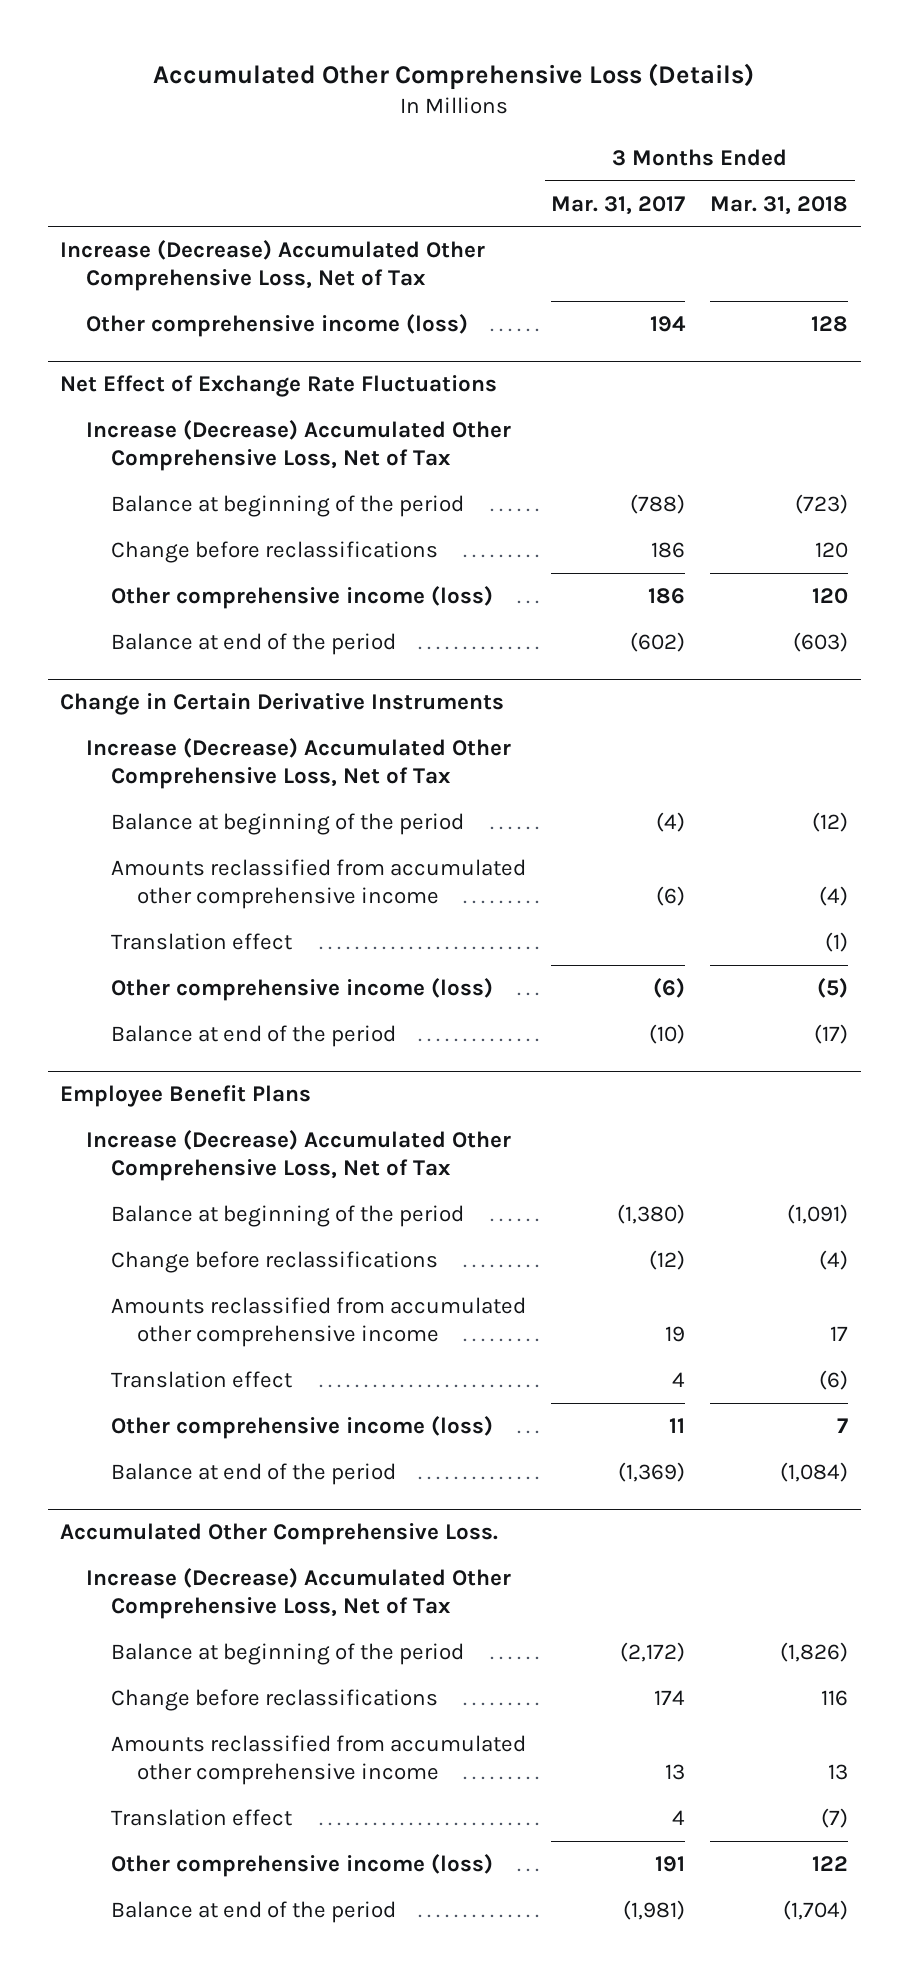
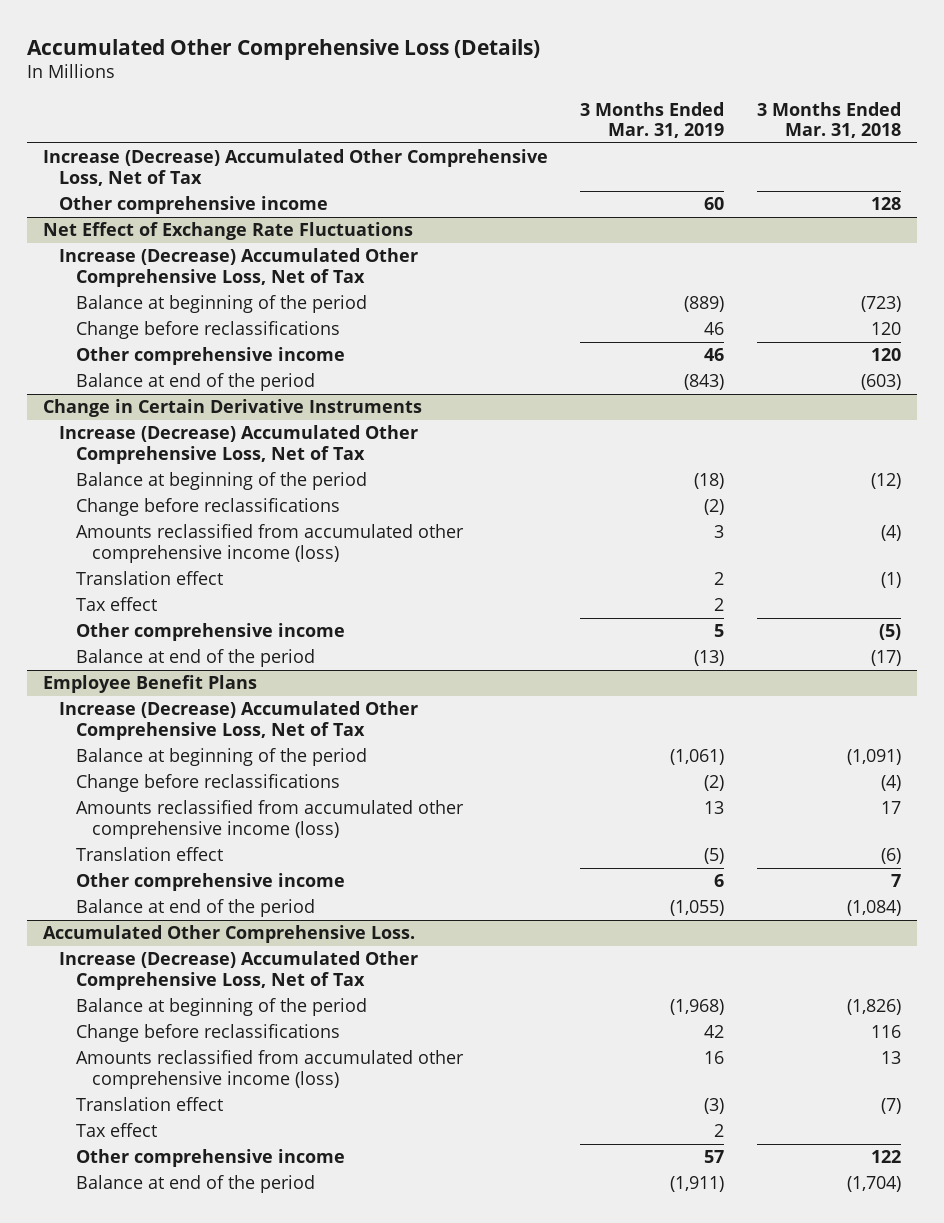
[551,195,686,215] Mar. 31, 2017 -> none
none -> [580,101,725,139] 3 Months Ended Mar. 31, 2019
[85,313,468,337] Other comprehensive income (loss) -> [59,196,329,215] Other comprehensive income
[111,585,494,609] Other comprehensive income (loss) -> [75,347,345,366] Other comprehensive income
none -> [75,498,340,517] Change before reclassifications
[111,858,527,910] Amounts reclassified from accumulated other comprehensive income -> [75,524,464,563] Amounts reclassified from accumulated other comprehensive income (loss)
none -> [75,597,157,612] Tax effect
[111,977,494,1001] Other comprehensive income (loss) -> [75,623,345,642] Other comprehensive income
[111,1296,527,1348] Amounts reclassified from accumulated other comprehensive income -> [75,800,464,839] Amounts reclassified from accumulated other comprehensive income (loss)
[111,1415,494,1439] Other comprehensive income (loss) -> [75,873,345,892] Other comprehensive income
[111,1734,527,1786] Amounts reclassified from accumulated other comprehensive income -> [75,1050,464,1089] Amounts reclassified from accumulated other comprehensive income (loss)
none -> [75,1123,157,1138] Tax effect
[111,1853,494,1877] Other comprehensive income (loss) -> [75,1149,345,1168] Other comprehensive income

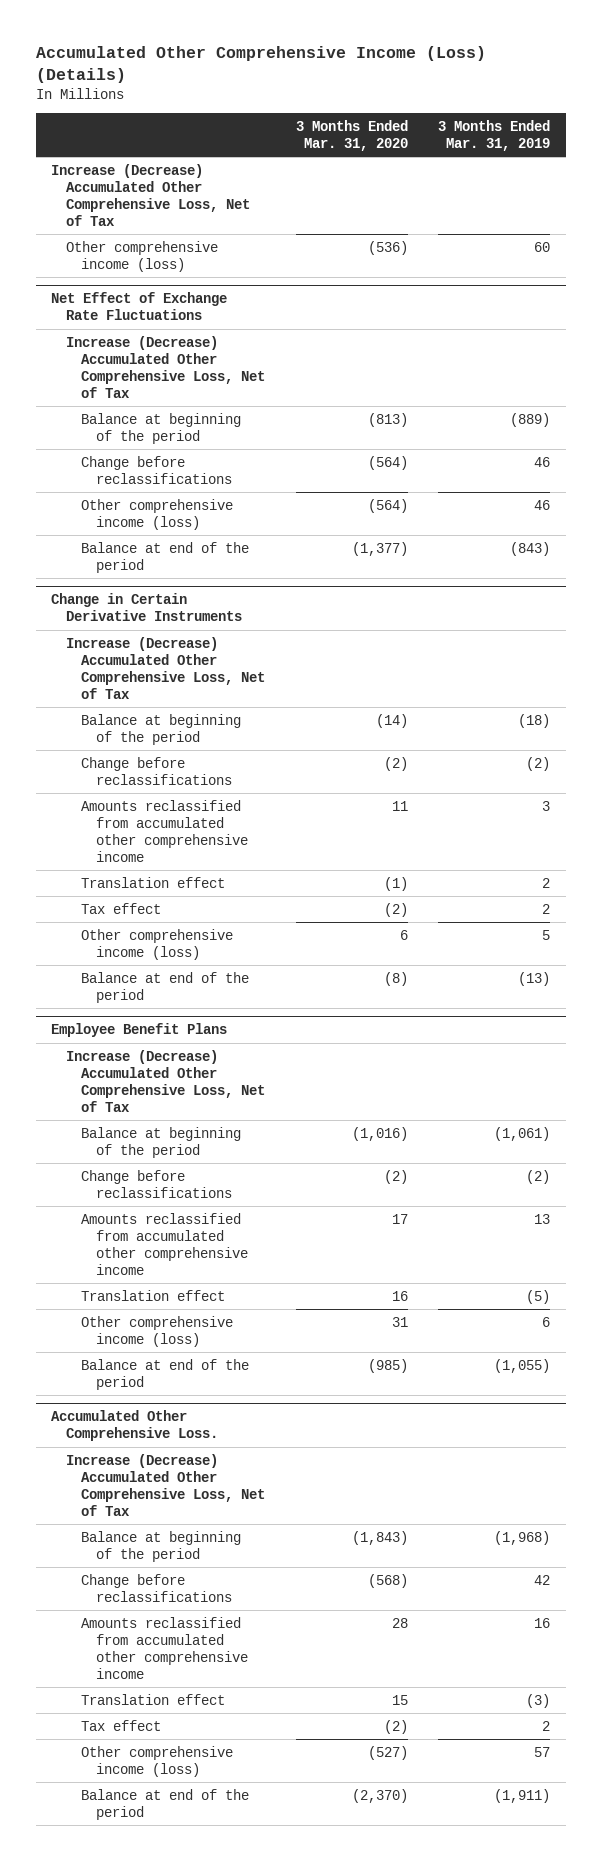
[27,38,541,60] Accumulated Other Comprehensive Loss (Details) -> [35,45,486,83] Accumulated Other Comprehensive Income (Loss) (Details)
[756,101,901,139] 3 Months Ended Mar. 31, 2018 -> none
none -> [295,119,408,151] 3 Months Ended Mar. 31, 2020
[59,196,329,215] Other comprehensive income -> [66,240,219,272] Other comprehensive income (loss)
[75,347,345,366] Other comprehensive income -> [80,498,233,530] Other comprehensive income (loss)
[75,524,464,563] Amounts reclassified from accumulated other comprehensive income (loss) -> [80,799,248,862] Amounts reclassified from accumulated other comprehensive income
[75,623,345,642] Other comprehensive income -> [80,928,233,960] Other comprehensive income (loss)
[75,800,464,839] Amounts reclassified from accumulated other comprehensive income (loss) -> [80,1212,248,1275] Amounts reclassified from accumulated other comprehensive income
[75,873,345,892] Other comprehensive income -> [80,1315,233,1347] Other comprehensive income (loss)
[75,1050,464,1089] Amounts reclassified from accumulated other comprehensive income (loss) -> [80,1616,248,1679] Amounts reclassified from accumulated other comprehensive income
[75,1149,345,1168] Other comprehensive income -> [80,1745,233,1777] Other comprehensive income (loss)

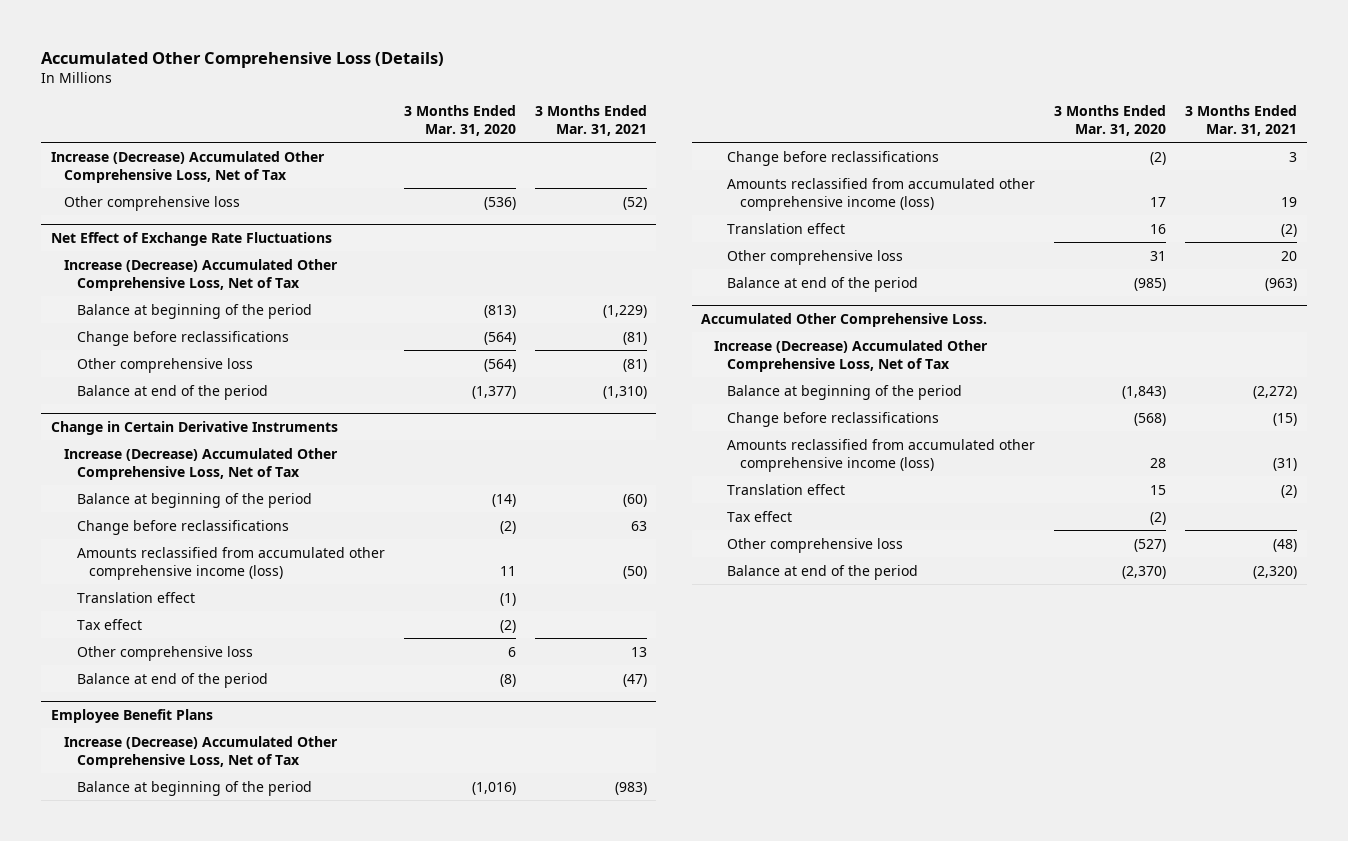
[35,45,486,83] Accumulated Other Comprehensive Income (Loss) (Details) -> [41,51,445,68] Accumulated Other Comprehensive Loss (Details)
[438,119,551,151] 3 Months Ended Mar. 31, 2019 -> none
none -> [534,104,647,136] 3 Months Ended Mar. 31, 2021
[66,240,219,272] Other comprehensive income (loss) -> [63,195,240,211] Other comprehensive loss
[80,498,233,530] Other comprehensive income (loss) -> [76,357,253,373] Other comprehensive loss
[80,799,248,862] Amounts reclassified from accumulated other comprehensive income -> [76,546,385,580] Amounts reclassified from accumulated other comprehensive income (loss)
[80,928,233,960] Other comprehensive income (loss) -> [76,645,253,661] Other comprehensive loss
[80,1212,248,1275] Amounts reclassified from accumulated other comprehensive income -> [726,177,1035,211] Amounts reclassified from accumulated other comprehensive income (loss)
[80,1315,233,1347] Other comprehensive income (loss) -> [726,249,903,265] Other comprehensive loss
[80,1616,248,1679] Amounts reclassified from accumulated other comprehensive income -> [726,438,1035,472] Amounts reclassified from accumulated other comprehensive income (loss)
[80,1745,233,1777] Other comprehensive income (loss) -> [726,537,903,553] Other comprehensive loss

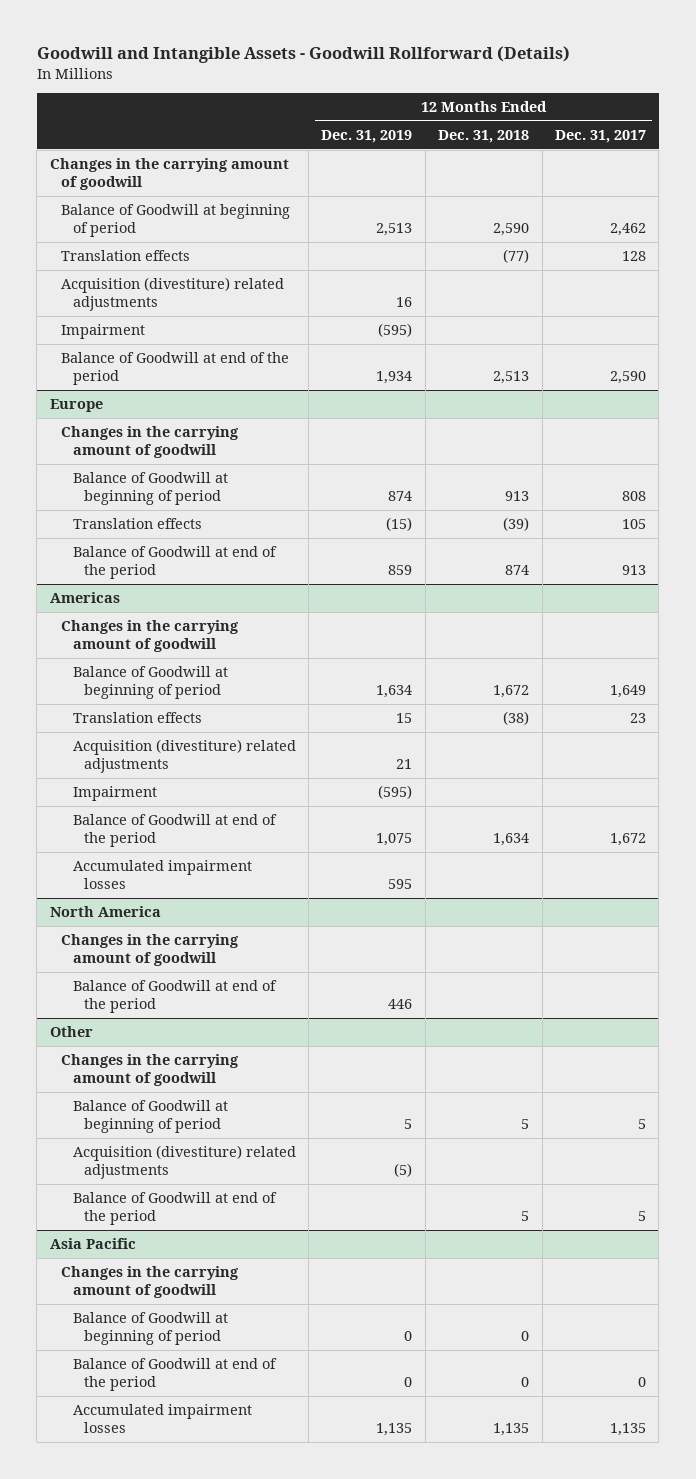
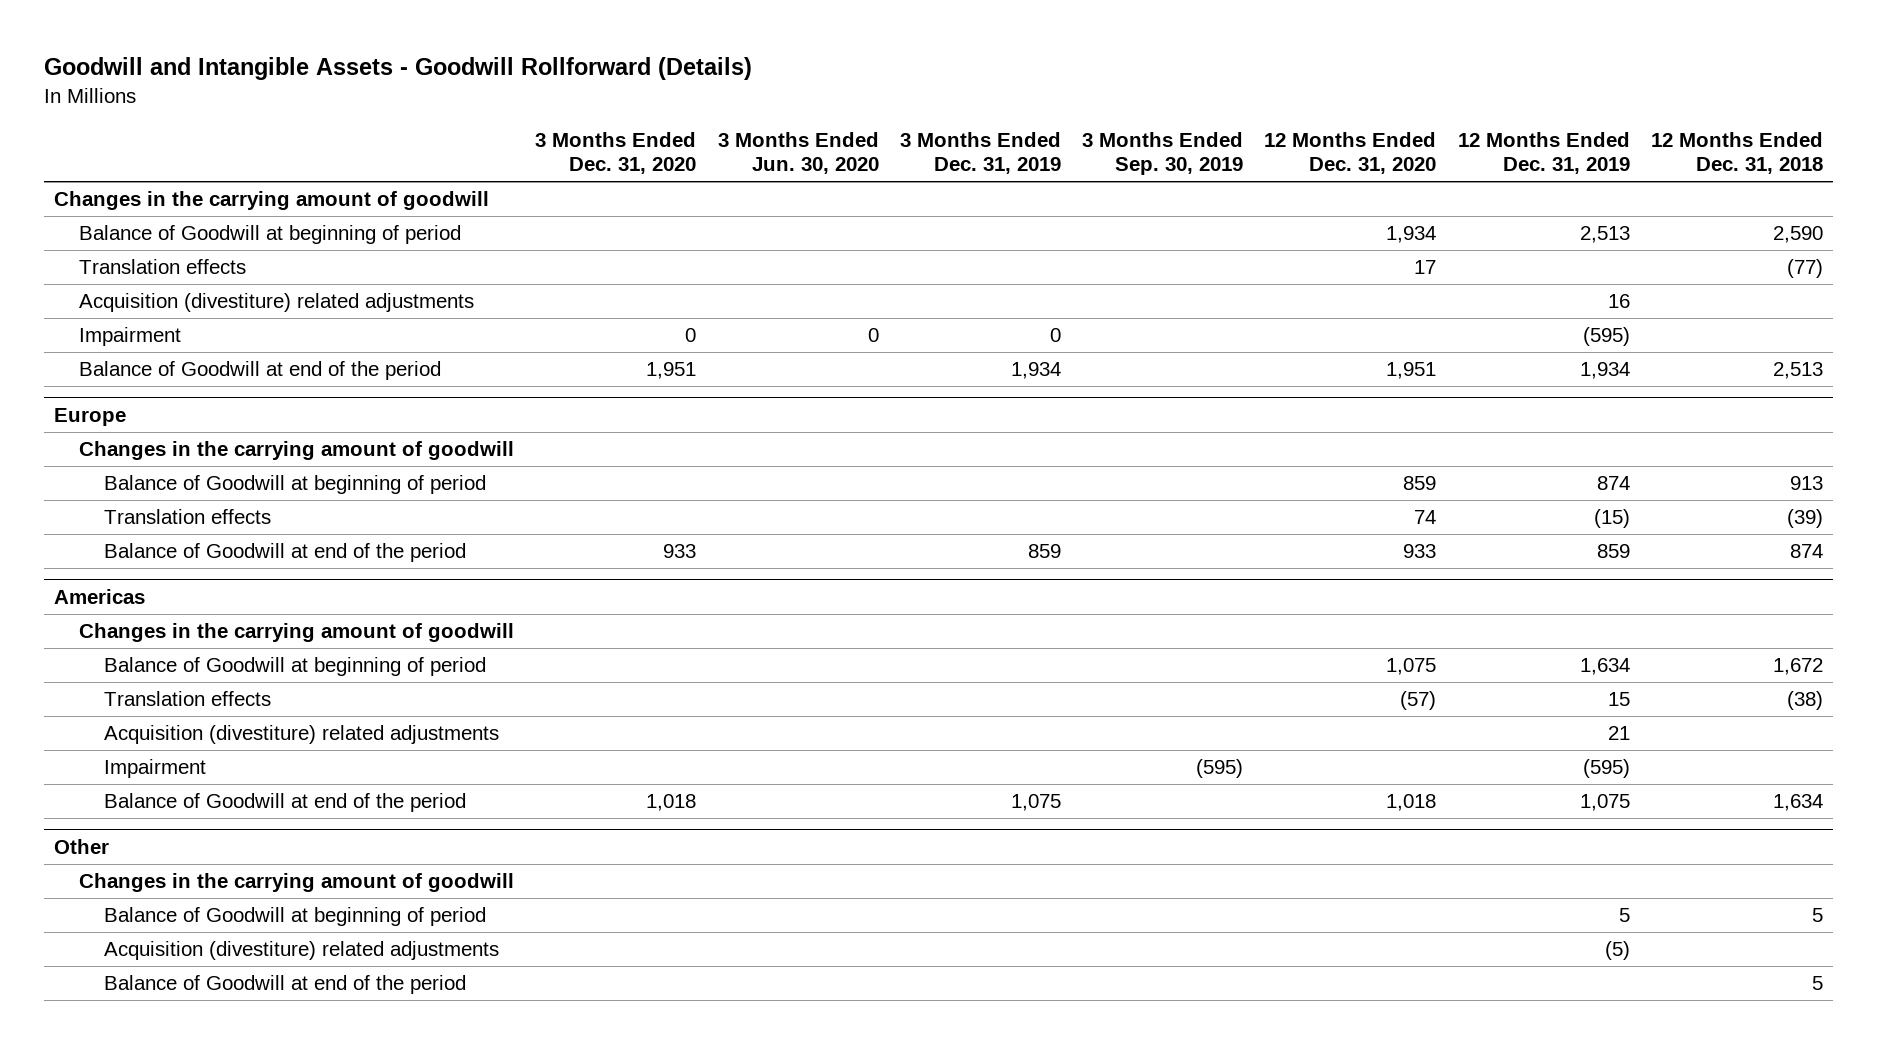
[554,130,646,144] Dec. 31, 2017 -> none
none -> [535,132,697,174] 3 Months Ended Dec. 31, 2020
none -> [717,132,879,174] 3 Months Ended Jun. 30, 2020
none -> [899,132,1061,174] 3 Months Ended Dec. 31, 2019
none -> [1082,132,1244,175] 3 Months Ended Sep. 30, 2019
none -> [1264,132,1437,174] 12 Months Ended Dec. 31, 2020
[72,860,252,889] Accumulated impairment losses -> none
[49,906,161,918] North America -> none
[61,934,240,966] Changes in the carrying amount of goodwill -> none
[72,980,277,1013] Balance of Goodwill at end of the period -> none
[49,1238,136,1250] Asia Pacific -> none
[61,1266,240,1298] Changes in the carrying amount of goodwill -> none
[72,1312,228,1345] Balance of Goodwill at beginning of period -> none
[72,1358,277,1391] Balance of Goodwill at end of the period -> none
[72,1404,252,1433] Accumulated impairment losses -> none

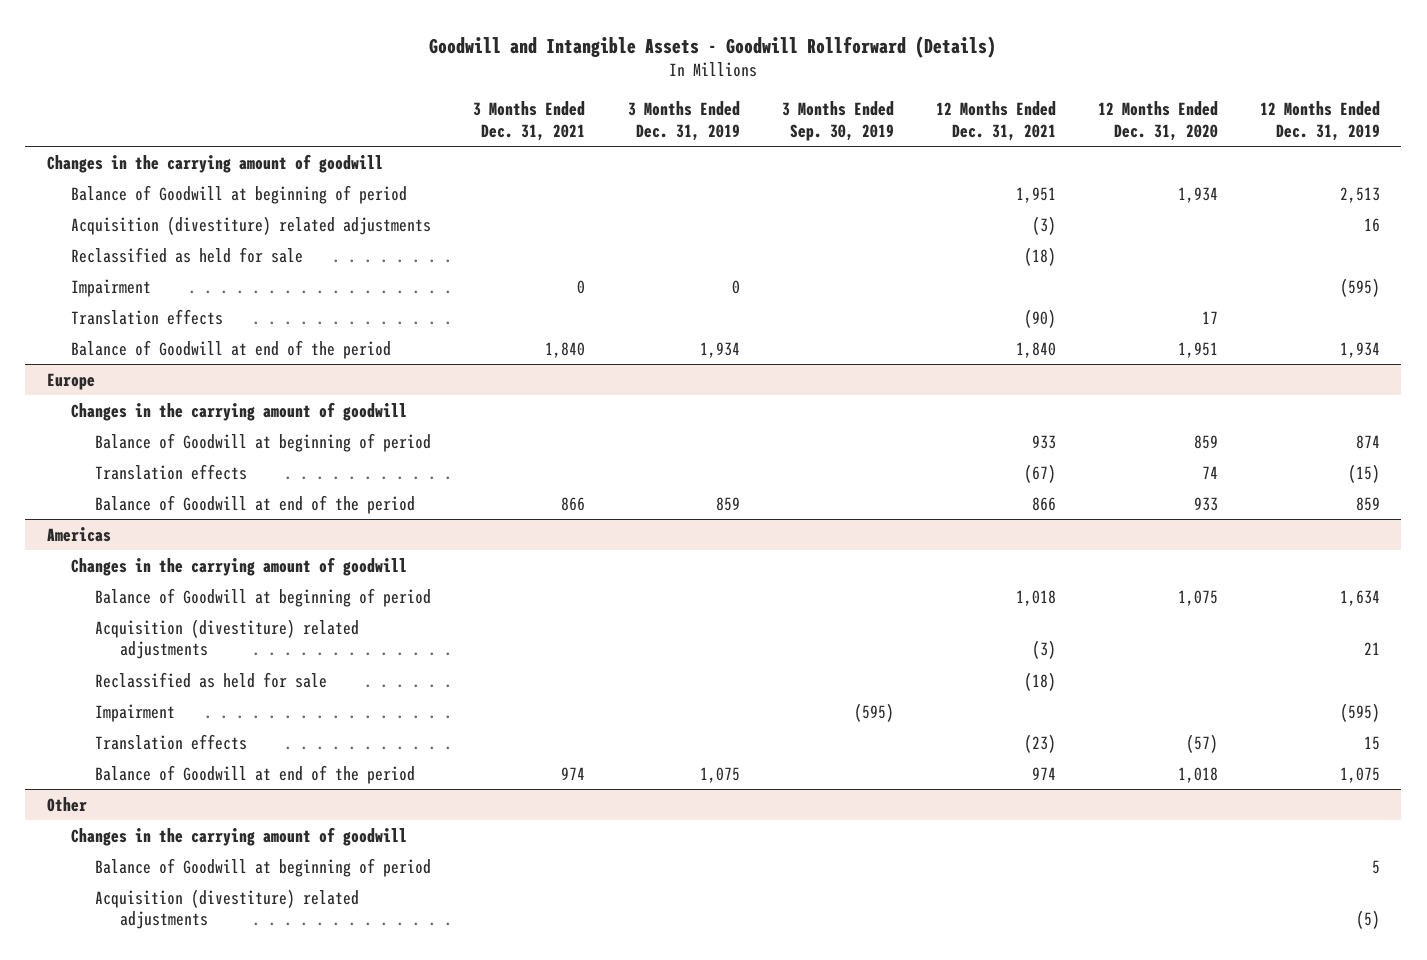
[535,132,697,174] 3 Months Ended Dec. 31, 2020 -> none
[717,132,879,174] 3 Months Ended Jun. 30, 2020 -> none
[1650,132,1823,174] 12 Months Ended Dec. 31, 2018 -> none
none -> [473,101,586,141] 3 Months Ended Dec. 31, 2021
none -> [935,101,1056,141] 12 Months Ended Dec. 31, 2021
none -> [70,246,303,263] Reclassified as held for sale
[79,259,247,275] Translation effects -> [70,308,223,325] Translation effects
none -> [95,671,328,688] Reclassified as held for sale
[103,691,271,707] Translation effects -> [95,733,248,750] Translation effects
[103,975,466,995] Balance of Goodwill at end of the period -> none

